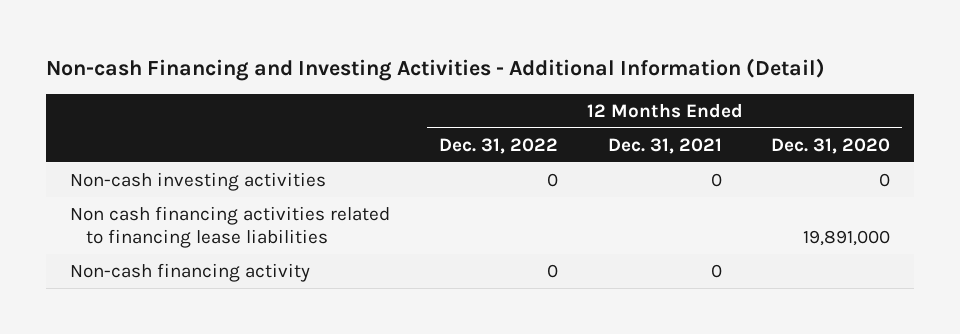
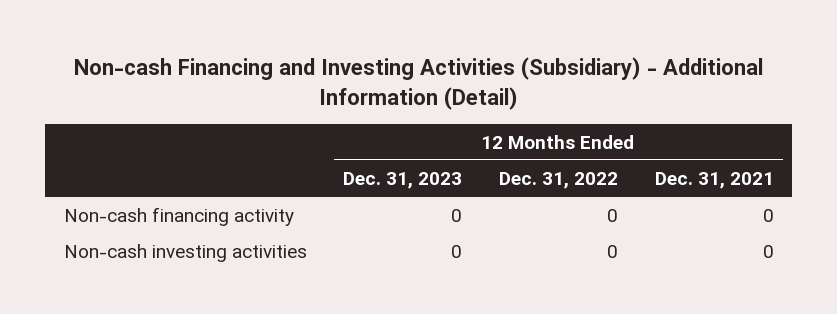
[45,57,825,81] Non-cash Financing and Investing Activities - Additional Information (Detail) -> [73,57,763,110] Non-cash Financing and Investing Activities (Subsidiary) - Additional Information (Detail)
[770,137,890,154] Dec. 31, 2020 -> none
none -> [343,171,463,189] Dec. 31, 2023
[70,205,391,249] Non cash financing activities related to financing lease liabilities -> none
[70,171,327,191] Non-cash investing activities -> [63,243,307,262] Non-cash investing activities

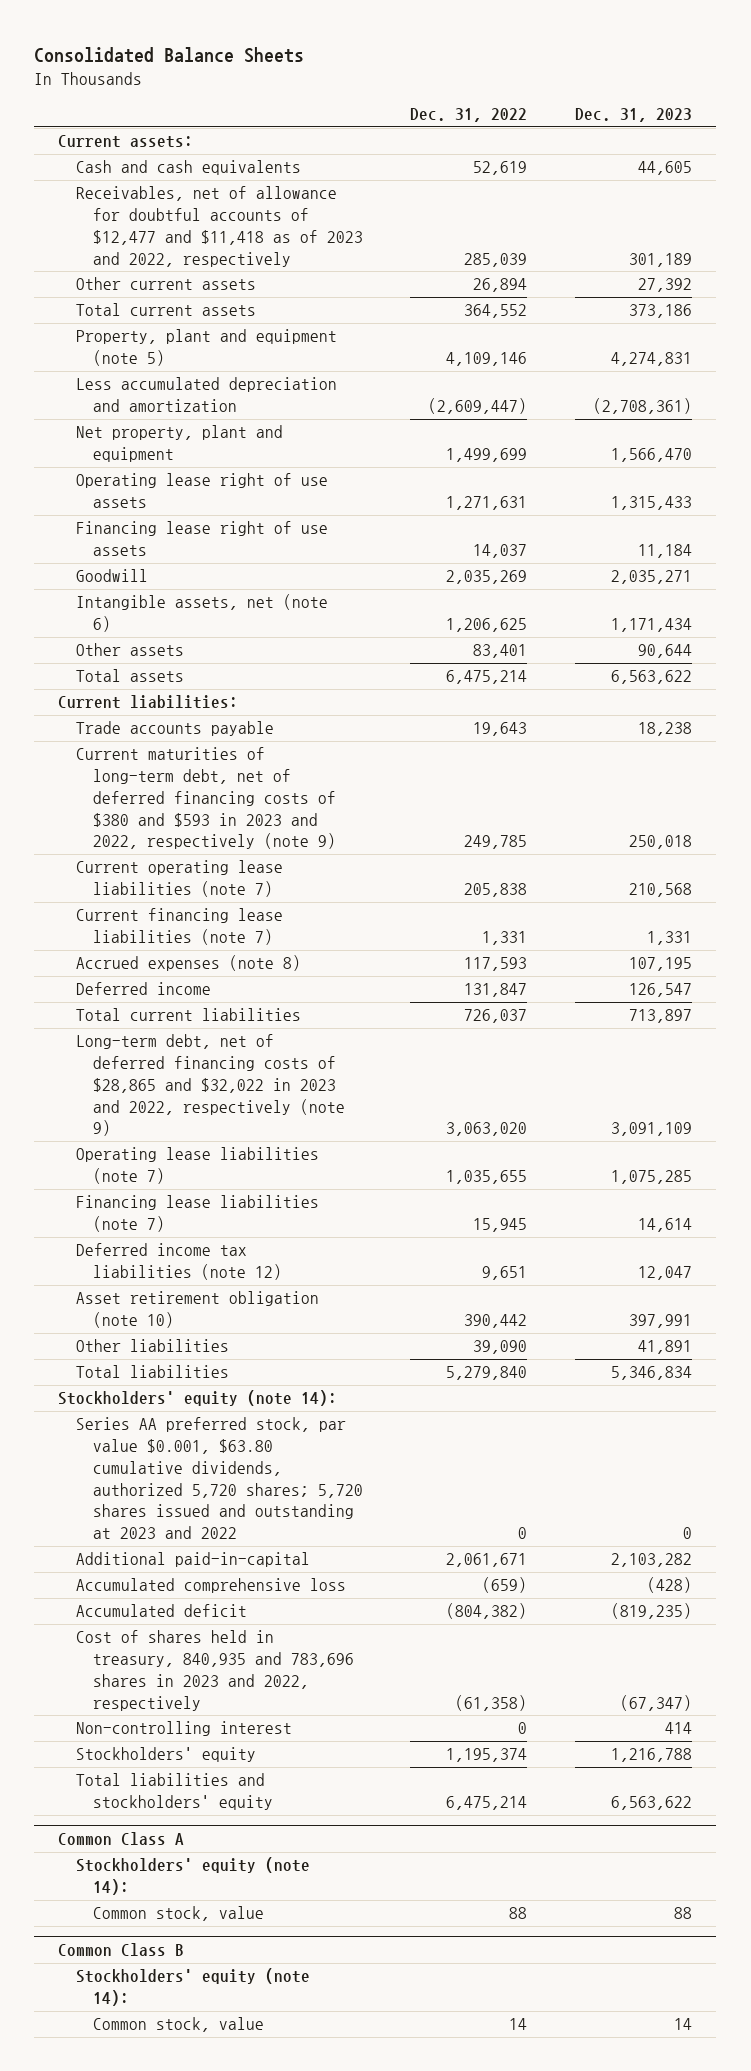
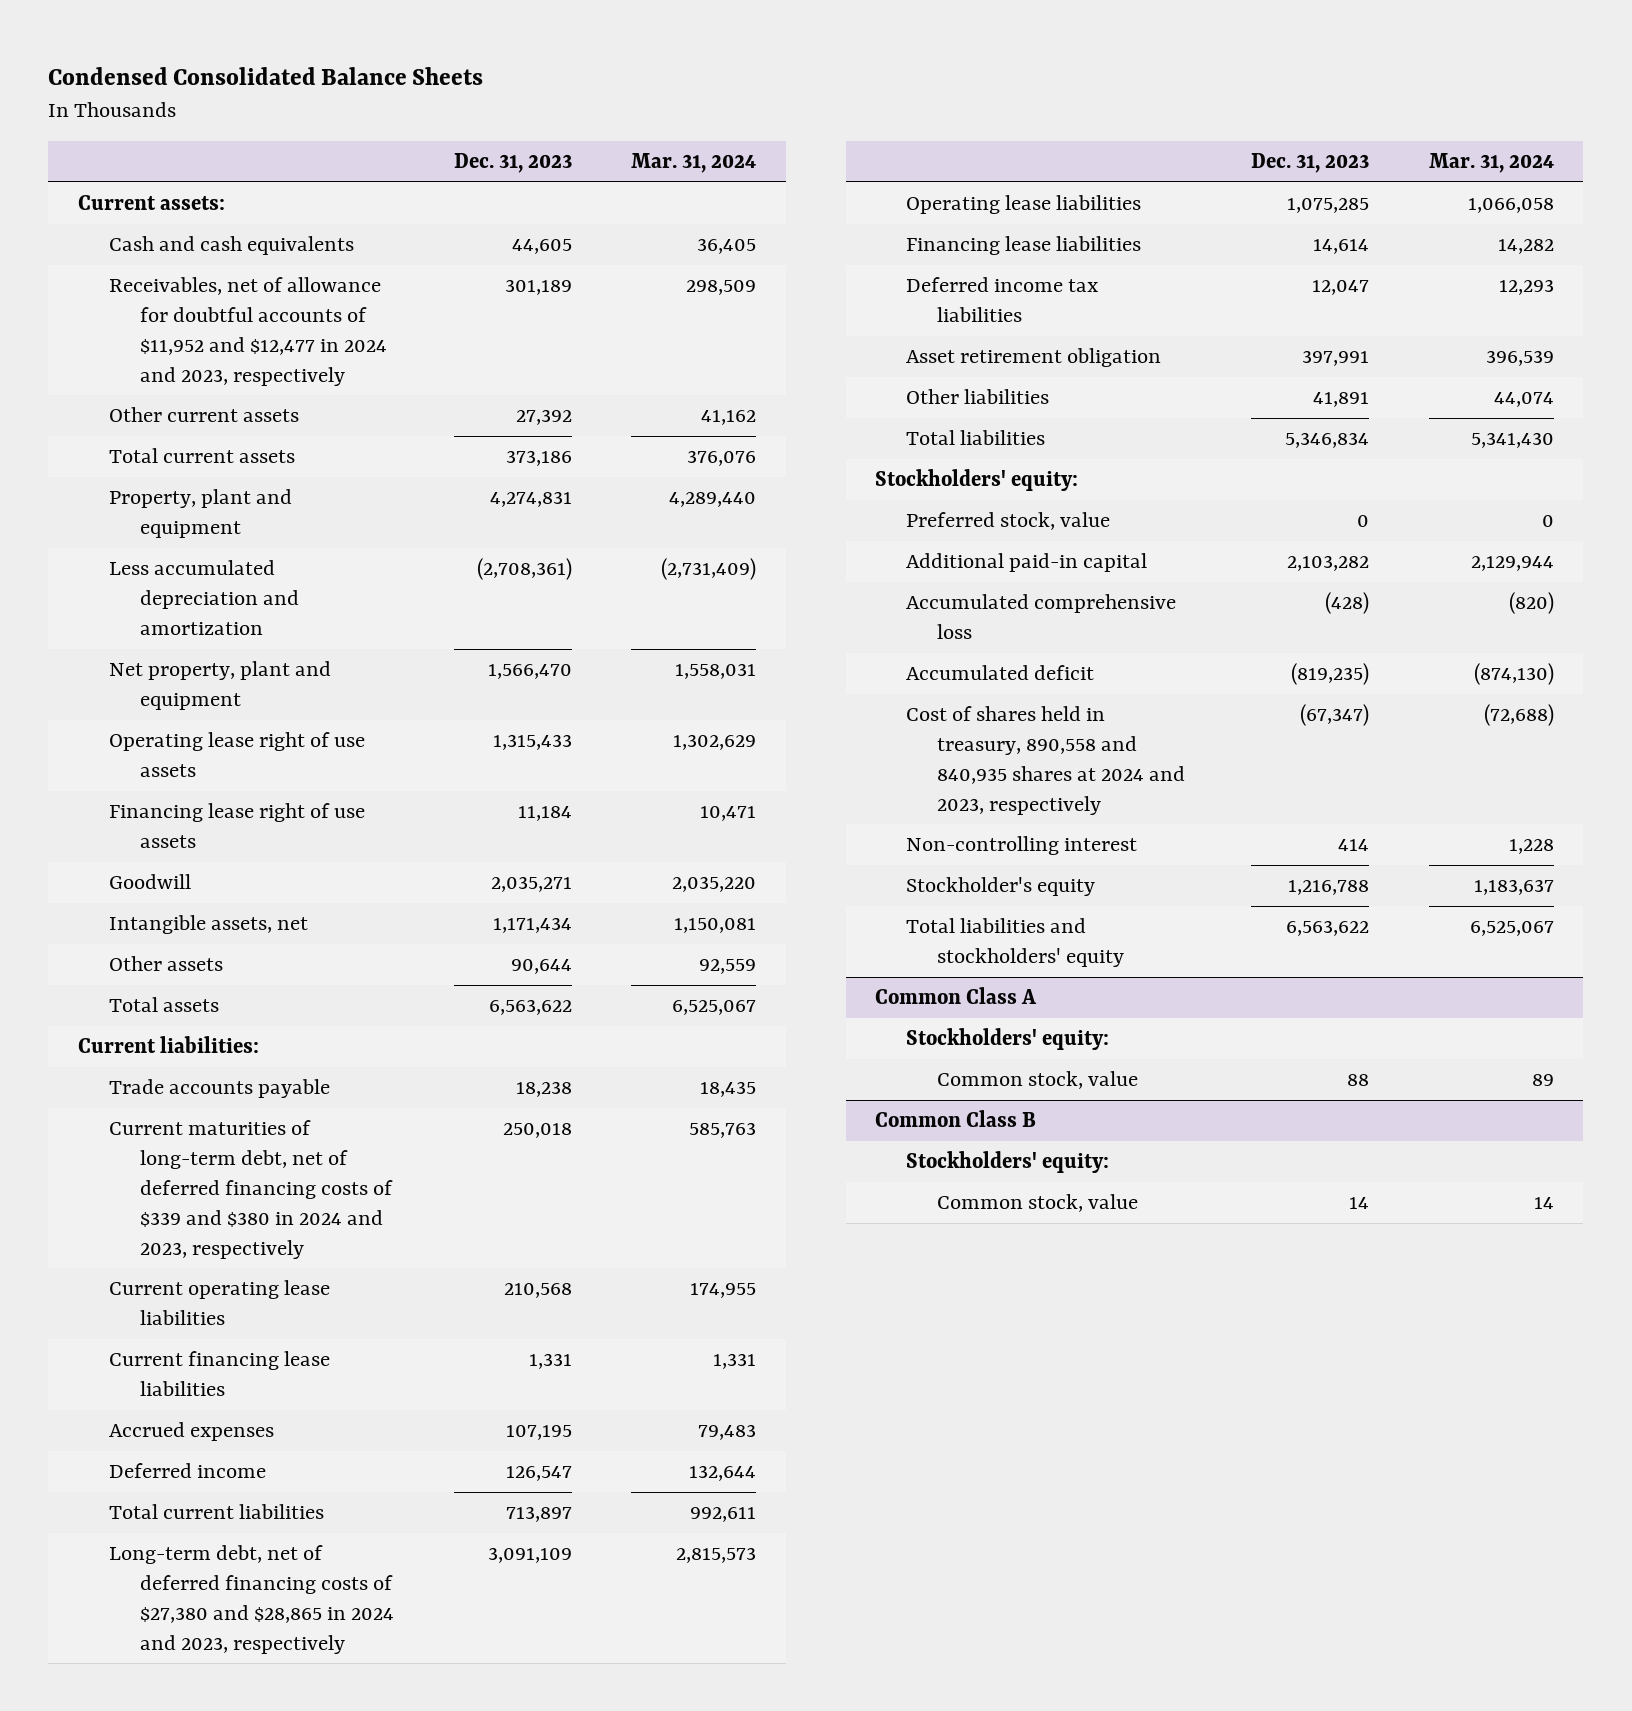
[34,46,305,63] Consolidated Balance Sheets -> [48,67,484,86] Condensed Consolidated Balance Sheets
[410,108,528,123] Dec. 31, 2022 -> none
none -> [631,152,757,173] Mar. 31, 2024
[75,186,363,267] Receivables, net of allowance for doubtful accounts of $12,477 and $11,418 as of 2023 and 2022, respectively -> [109,277,387,386] Receivables, net of allowance for doubtful accounts of $11,952 and $12,477 in 2024 and 2023, respectively
[75,329,337,367] Property, plant and equipment (note 5) -> [109,489,293,539] Property, plant and equipment
[75,594,328,633] Intangible assets, net (note 6) -> [109,915,309,935] Intangible assets, net
[75,747,336,850] Current maturities of long-term debt, net of deferred financing costs of $380 and $593 in 2023 and 2022, respectively (note 9) -> [109,1120,393,1259] Current maturities of long-term debt, net of deferred financing costs of $339 and $380 in 2024 and 2023, respectively
[75,860,283,898] Current operating lease liabilities (note 7) -> [109,1280,331,1326] Current operating lease liabilities
[75,908,283,946] Current financing lease liabilities (note 7) -> [109,1351,331,1397] Current financing lease liabilities
[75,955,301,972] Accrued expenses (note 8) -> [109,1422,275,1442] Accrued expenses
[75,1034,345,1137] Long-term debt, net of deferred financing costs of $28,865 and $32,022 in 2023 and 2022, respectively (note 9) -> [109,1545,394,1654] Long-term debt, net of deferred financing costs of $27,380 and $28,865 in 2024 and 2023, respectively
[75,1147,319,1185] Operating lease liabilities (note 7) -> [906,195,1142,215] Operating lease liabilities
[75,1195,319,1233] Financing lease liabilities (note 7) -> [906,236,1142,256] Financing lease liabilities
[75,1243,282,1281] Deferred income tax liabilities (note 12) -> [906,277,1099,323] Deferred income tax liabilities
[75,1291,319,1329] Asset retirement obligation (note 10) -> [906,348,1162,368] Asset retirement obligation
[58,1390,338,1407] Stockholders' equity (note 14): -> [875,469,1079,492] Stockholders' equity:
[75,1417,363,1540] Series AA preferred stock, par value $0.001, $63.80 cumulative dividends, authorized 5,720 shares; 5,720 shares issued and outstanding at 2023 and 2022 -> [906,512,1111,531] Preferred stock, value
[75,1552,310,1568] Additional paid-in-capital -> [906,553,1148,573] Additional paid-in capital
[75,1630,354,1711] Cost of shares held in treasury, 840,935 and 783,696 shares in 2023 and 2022, respectively -> [906,706,1186,815] Cost of shares held in treasury, 890,558 and 840,935 shares at 2024 and 2023, respectively
[75,1747,256,1763] Stockholders' equity -> [906,877,1096,897] Stockholder's equity
[75,1857,310,1896] Stockholders' equity (note 14): -> [906,1028,1110,1051] Stockholders' equity:
[75,1968,310,2007] Stockholders' equity (note 14): -> [906,1151,1110,1174] Stockholders' equity:

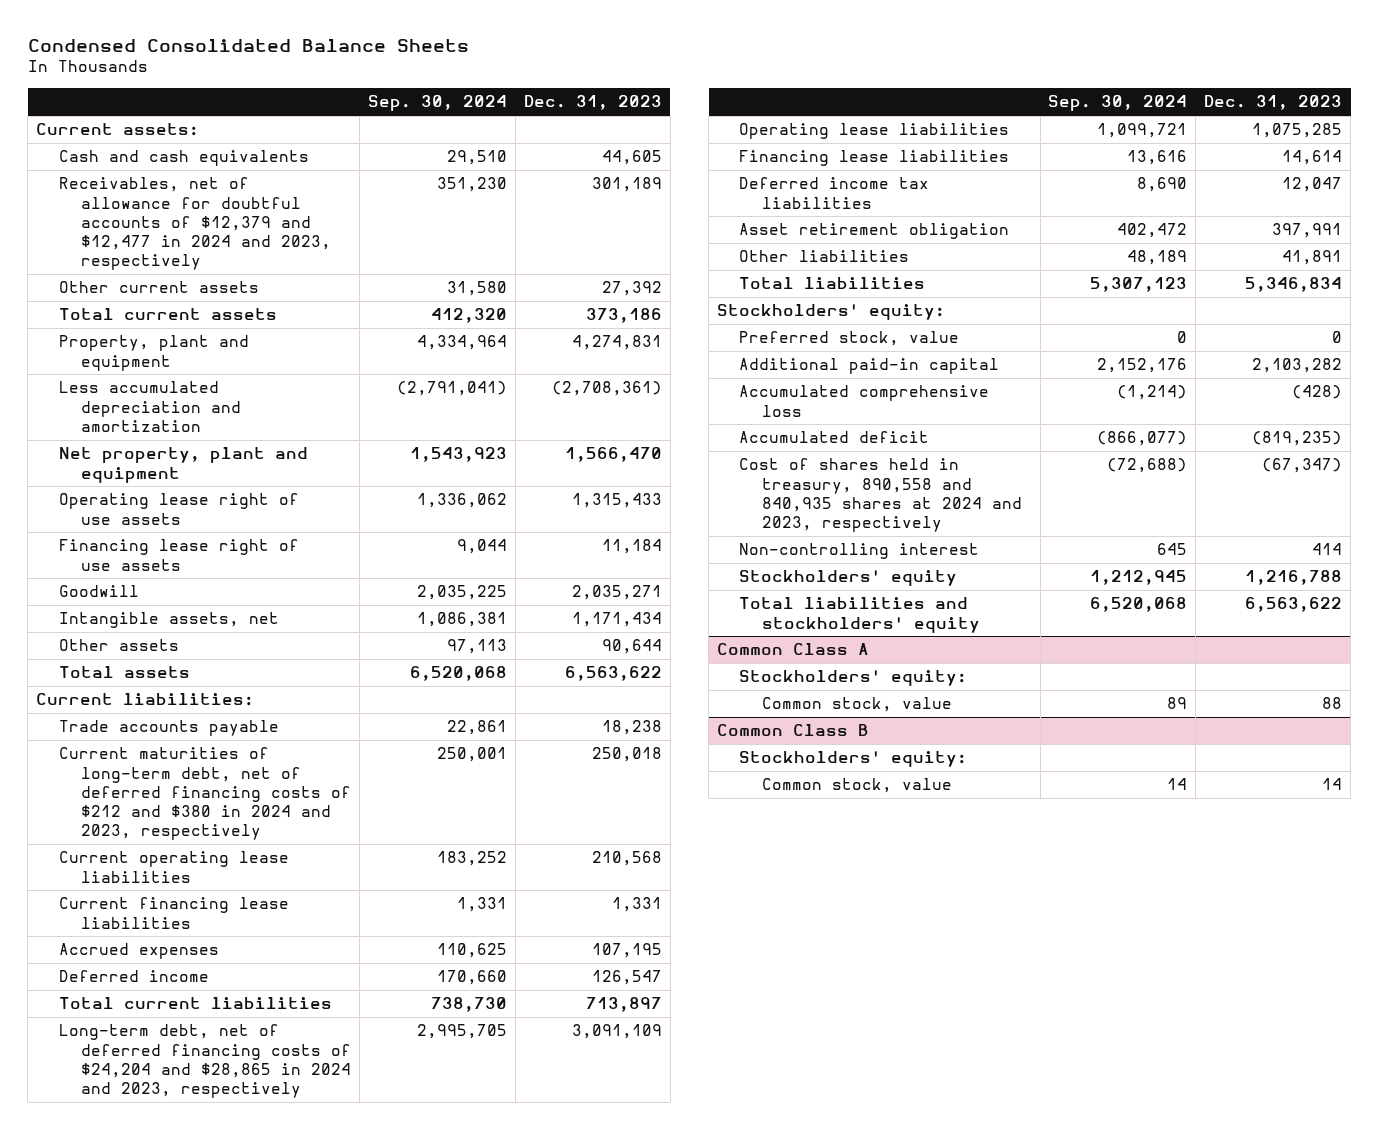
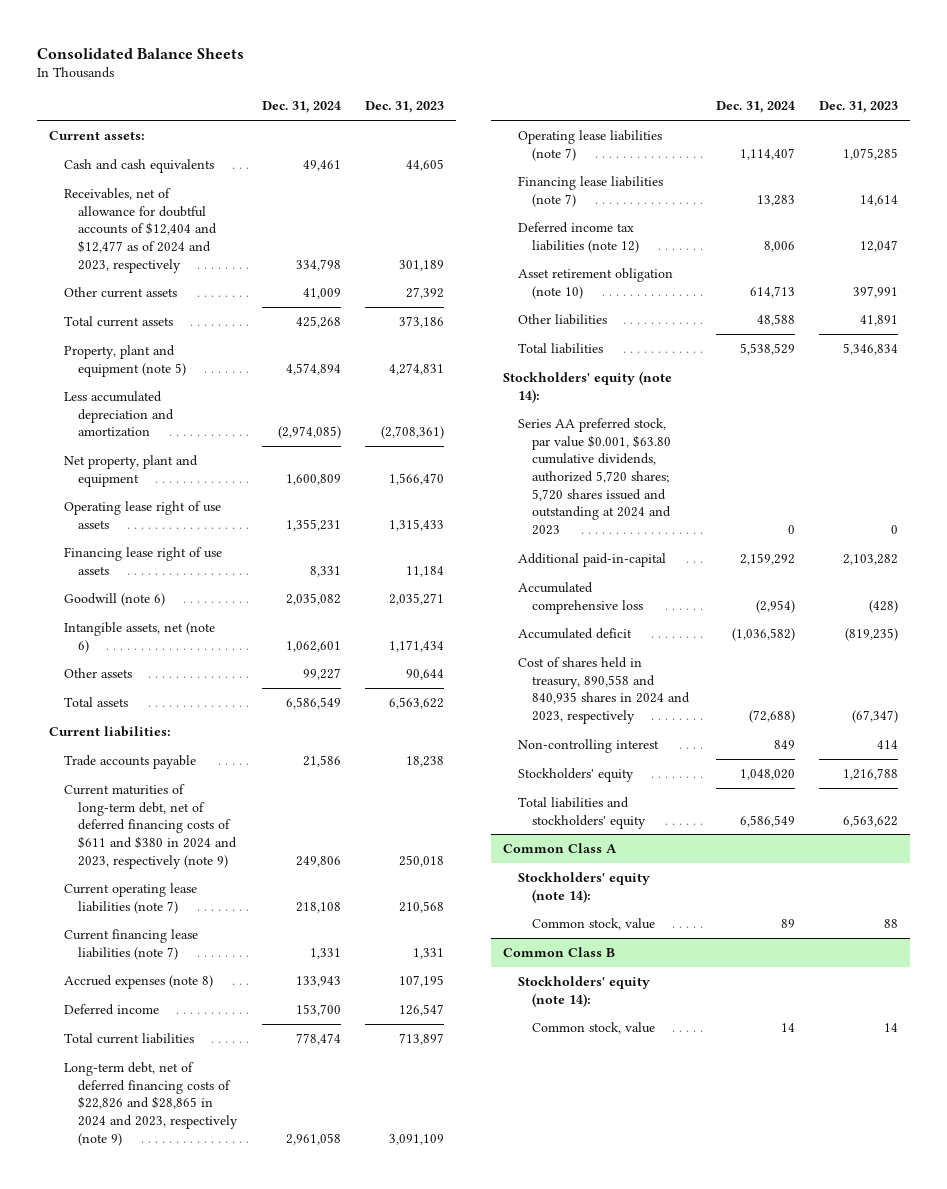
[27,38,469,52] Condensed Consolidated Balance Sheets -> [37,47,245,59] Consolidated Balance Sheets
[367,95,507,112] Sep. 30, 2024 -> none
none -> [261,101,341,114] Dec. 31, 2024
[58,177,331,271] Receivables, net of allowance for doubtful accounts of $12,379 and $12,477 in 2024 and 2023, respectively -> [63,187,218,273] Receivables, net of allowance for doubtful accounts of $12,404 and $12,477 as of 2024 and 2023, respectively
[58,335,249,371] Property, plant and equipment -> [63,344,187,377] Property, plant and equipment (note 5)
[58,585,139,598] Goodwill -> [63,592,165,606] Goodwill (note 6)
[58,612,279,629] Intangible assets, net -> [63,621,215,653] Intangible assets, net (note 6)
[58,747,351,841] Current maturities of long-term debt, net of deferred financing costs of $212 and $380 in 2024 and 2023, respectively -> [63,783,238,869] Current maturities of long-term debt, net of deferred financing costs of $611 and $380 in 2024 and 2023, respectively (note 9)
[58,851,289,883] Current operating lease liabilities -> [63,882,197,914] Current operating lease liabilities (note 7)
[58,897,289,929] Current financing lease liabilities -> [63,928,198,960] Current financing lease liabilities (note 7)
[58,943,219,960] Accrued expenses -> [63,974,213,989] Accrued expenses (note 8)
[58,1024,351,1099] Long-term debt, net of deferred financing costs of $24,204 and $28,865 in 2024 and 2023, respectively -> [63,1061,239,1146] Long-term debt, net of deferred financing costs of $22,826 and $28,865 in 2024 and 2023, respectively (note 9)
[739,123,1010,140] Operating lease liabilities -> [517,129,662,161] Operating lease liabilities (note 7)
[739,150,1010,167] Financing lease liabilities -> [517,175,663,207] Financing lease liabilities (note 7)
[739,177,930,209] Deferred income tax liabilities -> [517,221,640,253] Deferred income tax liabilities (note 12)
[739,223,1010,240] Asset retirement obligation -> [517,267,673,299] Asset retirement obligation (note 10)
[716,304,945,321] Stockholders' equity: -> [503,370,673,403] Stockholders' equity (note 14):
[739,331,960,347] Preferred stock, value -> [517,417,672,535] Series AA preferred stock, par value $0.001, $63.80 cumulative dividends, authorized 5,720 shares; 5,720 shares issued and outstanding at 2024 and 2023
[739,358,1000,375] Additional paid-in capital -> [517,552,666,567] Additional paid-in-capital
[739,458,1022,533] Cost of shares held in treasury, 890,558 and 840,935 shares at 2024 and 2023, respectively -> [517,656,691,724] Cost of shares held in treasury, 890,558 and 840,935 shares in 2024 and 2023, respectively
[739,670,968,687] Stockholders' equity: -> [517,871,650,903] Stockholders' equity (note 14):
[739,751,968,768] Stockholders' equity: -> [517,975,650,1007] Stockholders' equity (note 14):

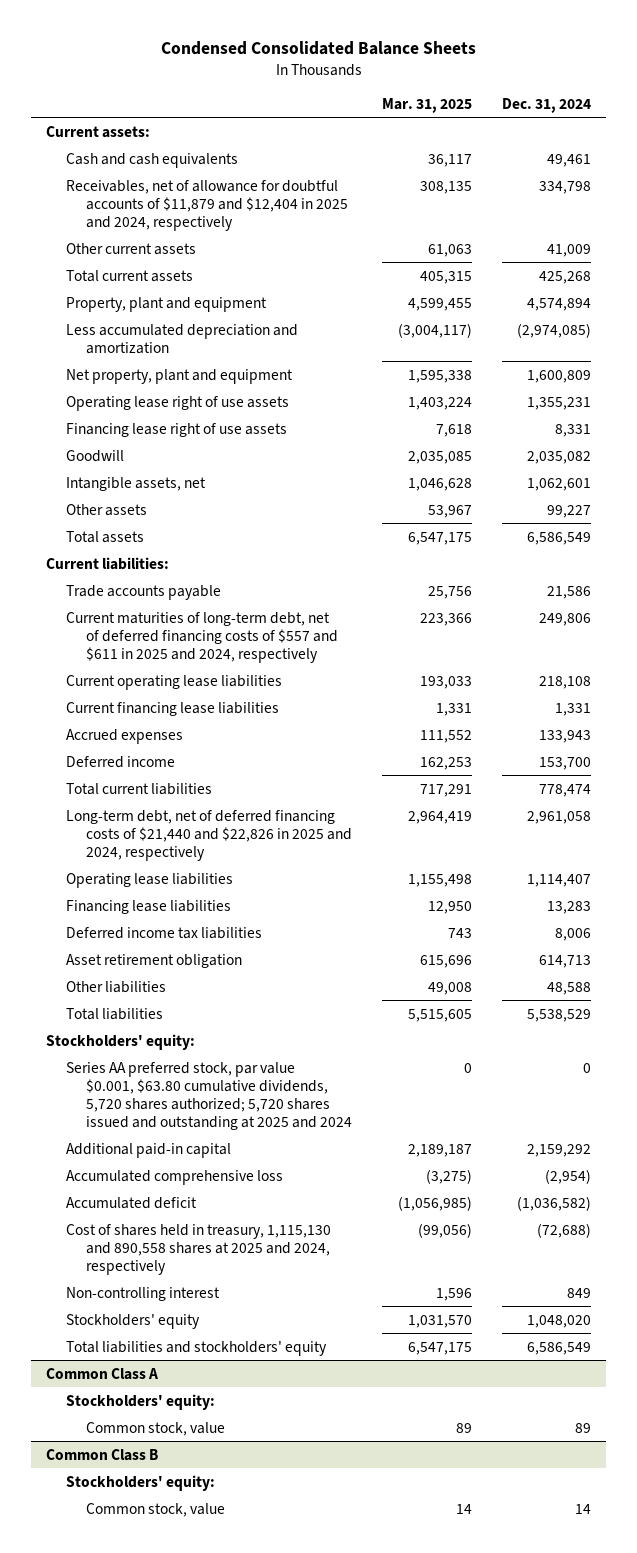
[37,47,245,59] Consolidated Balance Sheets -> [160,41,476,56] Condensed Consolidated Balance Sheets
[365,101,445,114] Dec. 31, 2023 -> none
none -> [381,97,472,113] Mar. 31, 2025
[63,187,218,273] Receivables, net of allowance for doubtful accounts of $12,404 and $12,477 as of 2024 and 2023, respectively -> [65,179,348,231] Receivables, net of allowance for doubtful accounts of $11,879 and $12,404 in 2025 and 2024, respectively
[63,344,187,377] Property, plant and equipment (note 5) -> [65,296,267,312] Property, plant and equipment
[63,592,165,606] Goodwill (note 6) -> [65,449,124,462] Goodwill
[63,621,215,653] Intangible assets, net (note 6) -> [65,476,206,491] Intangible assets, net
[63,783,238,869] Current maturities of long-term debt, net of deferred financing costs of $611 and $380 in 2024 and 2023, respectively (note 9) -> [65,611,338,663] Current maturities of long-term debt, net of deferred financing costs of $557 and $611 in 2025 and 2024, respectively
[63,882,197,914] Current operating lease liabilities (note 7) -> [65,674,282,690] Current operating lease liabilities
[63,928,198,960] Current financing lease liabilities (note 7) -> [65,701,279,716] Current financing lease liabilities
[63,974,213,989] Accrued expenses (note 8) -> [65,728,183,744] Accrued expenses
[63,1061,239,1146] Long-term debt, net of deferred financing costs of $22,826 and $28,865 in 2024 and 2023, respectively (note 9) -> [65,809,352,861] Long-term debt, net of deferred financing costs of $21,440 and $22,826 in 2025 and 2024, respectively
[517,129,662,161] Operating lease liabilities (note 7) -> [65,872,233,888] Operating lease liabilities
[517,175,663,207] Financing lease liabilities (note 7) -> [65,899,231,914] Financing lease liabilities
[517,221,640,253] Deferred income tax liabilities (note 12) -> [65,926,262,939] Deferred income tax liabilities
[517,267,673,299] Asset retirement obligation (note 10) -> [65,953,242,968] Asset retirement obligation
[503,370,673,403] Stockholders' equity (note 14): -> [45,1033,195,1050] Stockholders' equity:
[517,417,672,535] Series AA preferred stock, par value $0.001, $63.80 cumulative dividends, authorized 5,720 shares; 5,720 shares issued and outstanding at 2024 and 2023 -> [65,1061,352,1130] Series AA preferred stock, par value $0.001, $63.80 cumulative dividends, 5,720 shares authorized; 5,720 shares issued and outstanding at 2025 and 2024
[517,552,666,567] Additional paid-in-capital -> [65,1142,231,1158] Additional paid-in capital
[517,656,691,724] Cost of shares held in treasury, 890,558 and 840,935 shares in 2024 and 2023, respectively -> [65,1223,331,1275] Cost of shares held in treasury, 1,115,130 and 890,558 shares at 2025 and 2024, respectively
[517,871,650,903] Stockholders' equity (note 14): -> [65,1393,215,1410] Stockholders' equity:
[517,975,650,1007] Stockholders' equity (note 14): -> [65,1474,215,1491] Stockholders' equity:

